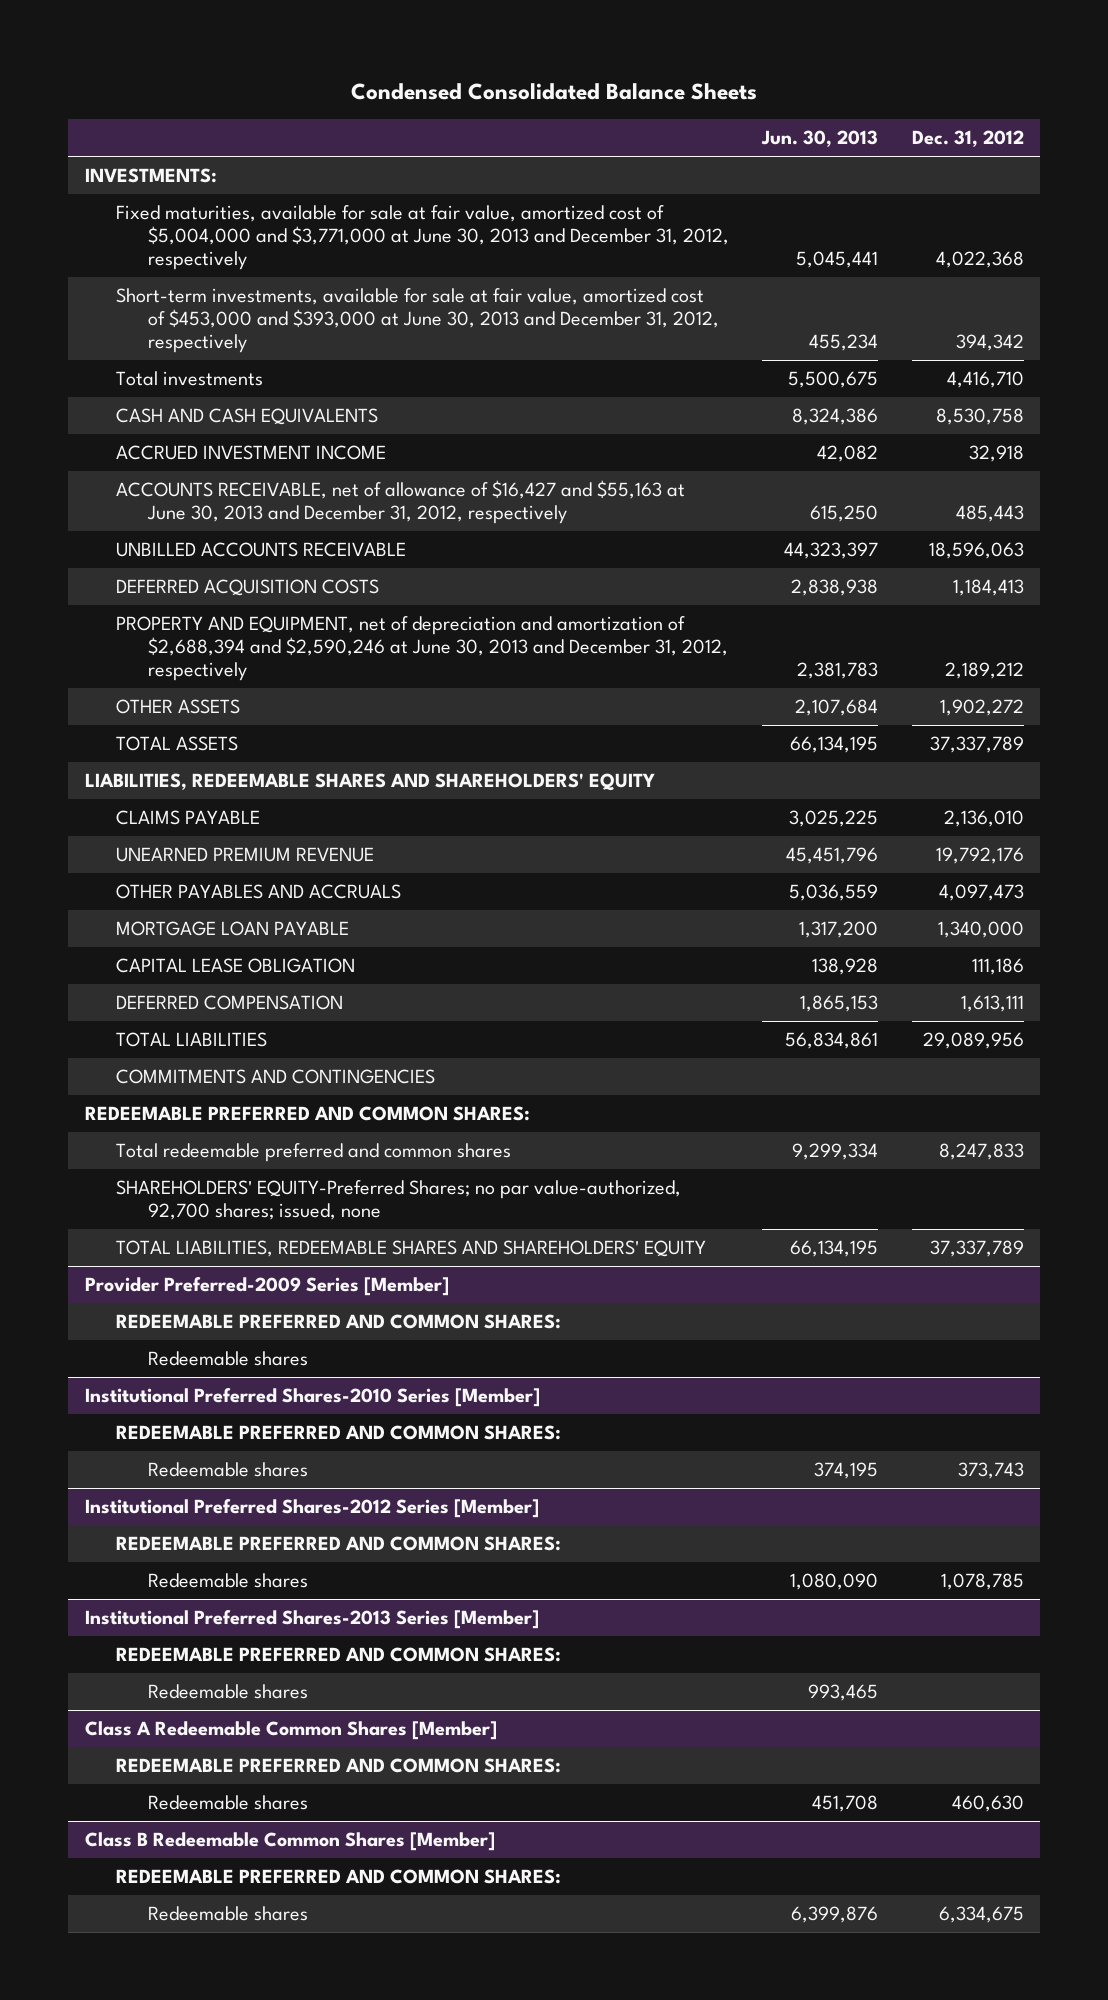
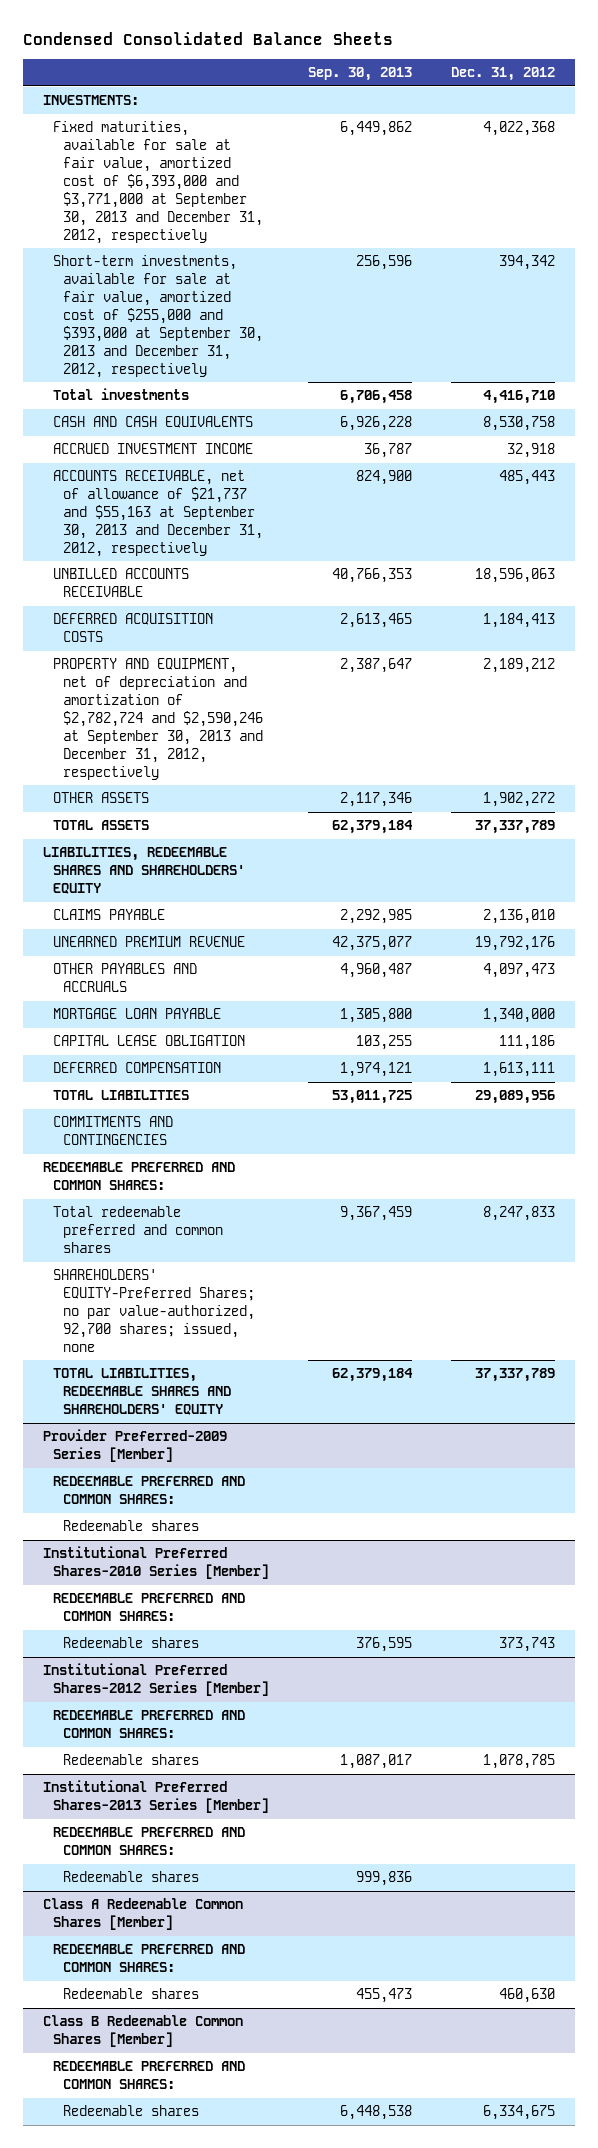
[761,130,879,148] Jun. 30, 2013 -> none
none -> [308,67,413,82] Sep. 30, 2013
[116,205,730,271] Fixed maturities, available for sale at fair value, amortized cost of $5,004,000 and $3,771,000 at June 30, 2013 and December 31, 2012, respectively -> [52,121,263,244] Fixed maturities, available for sale at fair value, amortized cost of $6,393,000 and $3,771,000 at September 30, 2013 and December 31, 2012, respectively
[116,288,720,354] Short-term investments, available for sale at fair value, amortized cost of $453,000 and $393,000 at June 30, 2013 and December 31, 2012, respectively -> [52,255,263,378] Short-term investments, available for sale at fair value, amortized cost of $255,000 and $393,000 at September 30, 2013 and December 31, 2012, respectively
[116,480,686,525] ACCOUNTS RECEIVABLE, net of allowance of $16,427 and $55,163 at June 30, 2013 and December 31, 2012, respectively -> [52,470,263,557] ACCOUNTS RECEIVABLE, net of allowance of $21,737 and $55,163 at September 30, 2013 and December 31, 2012, respectively
[116,616,729,682] PROPERTY AND EQUIPMENT, net of depreciation and amortization of $2,688,394 and $2,590,246 at June 30, 2013 and December 31, 2012, respectively -> [52,658,263,780] PROPERTY AND EQUIPMENT, net of depreciation and amortization of $2,782,724 and $2,590,246 at September 30, 2013 and December 31, 2012, respectively

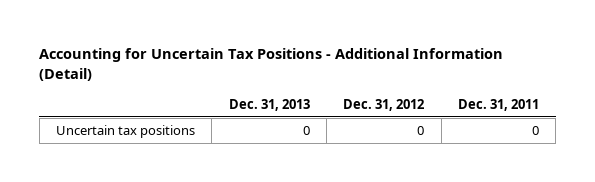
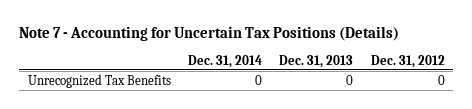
[39,48,504,81] Accounting for Uncertain Tax Positions - Additional Information (Detail) -> [18,26,399,42] Note 7 - Accounting for Uncertain Tax Positions (Details)
[457,98,539,111] Dec. 31, 2011 -> none
none -> [187,54,262,68] Dec. 31, 2014
[56,125,196,139] Uncertain tax positions -> [27,73,171,88] Unrecognized Tax Benefits

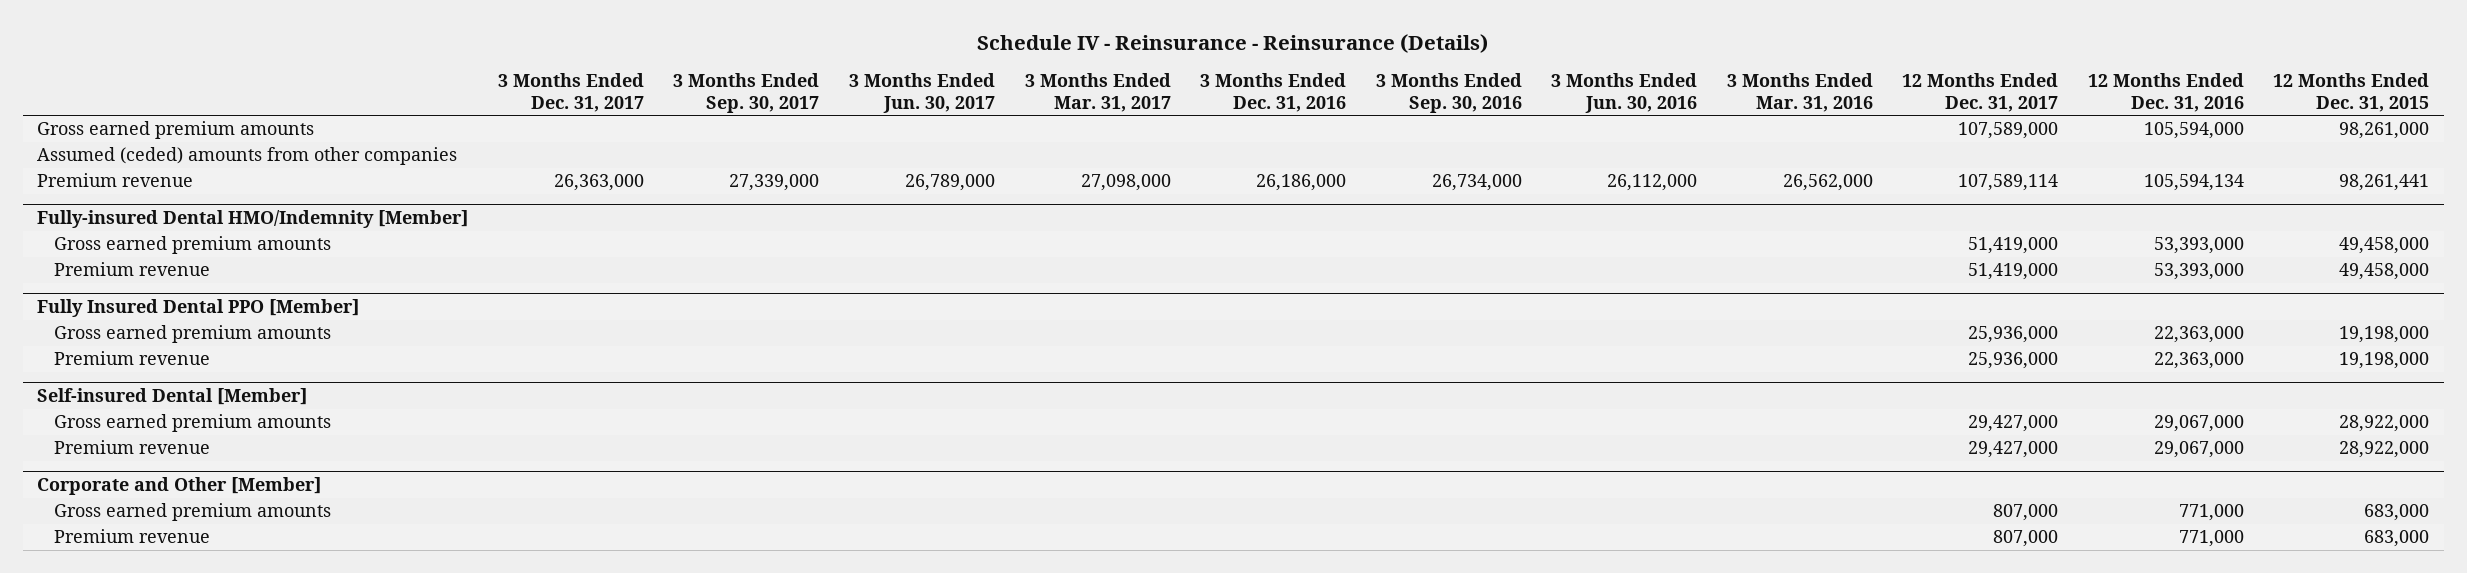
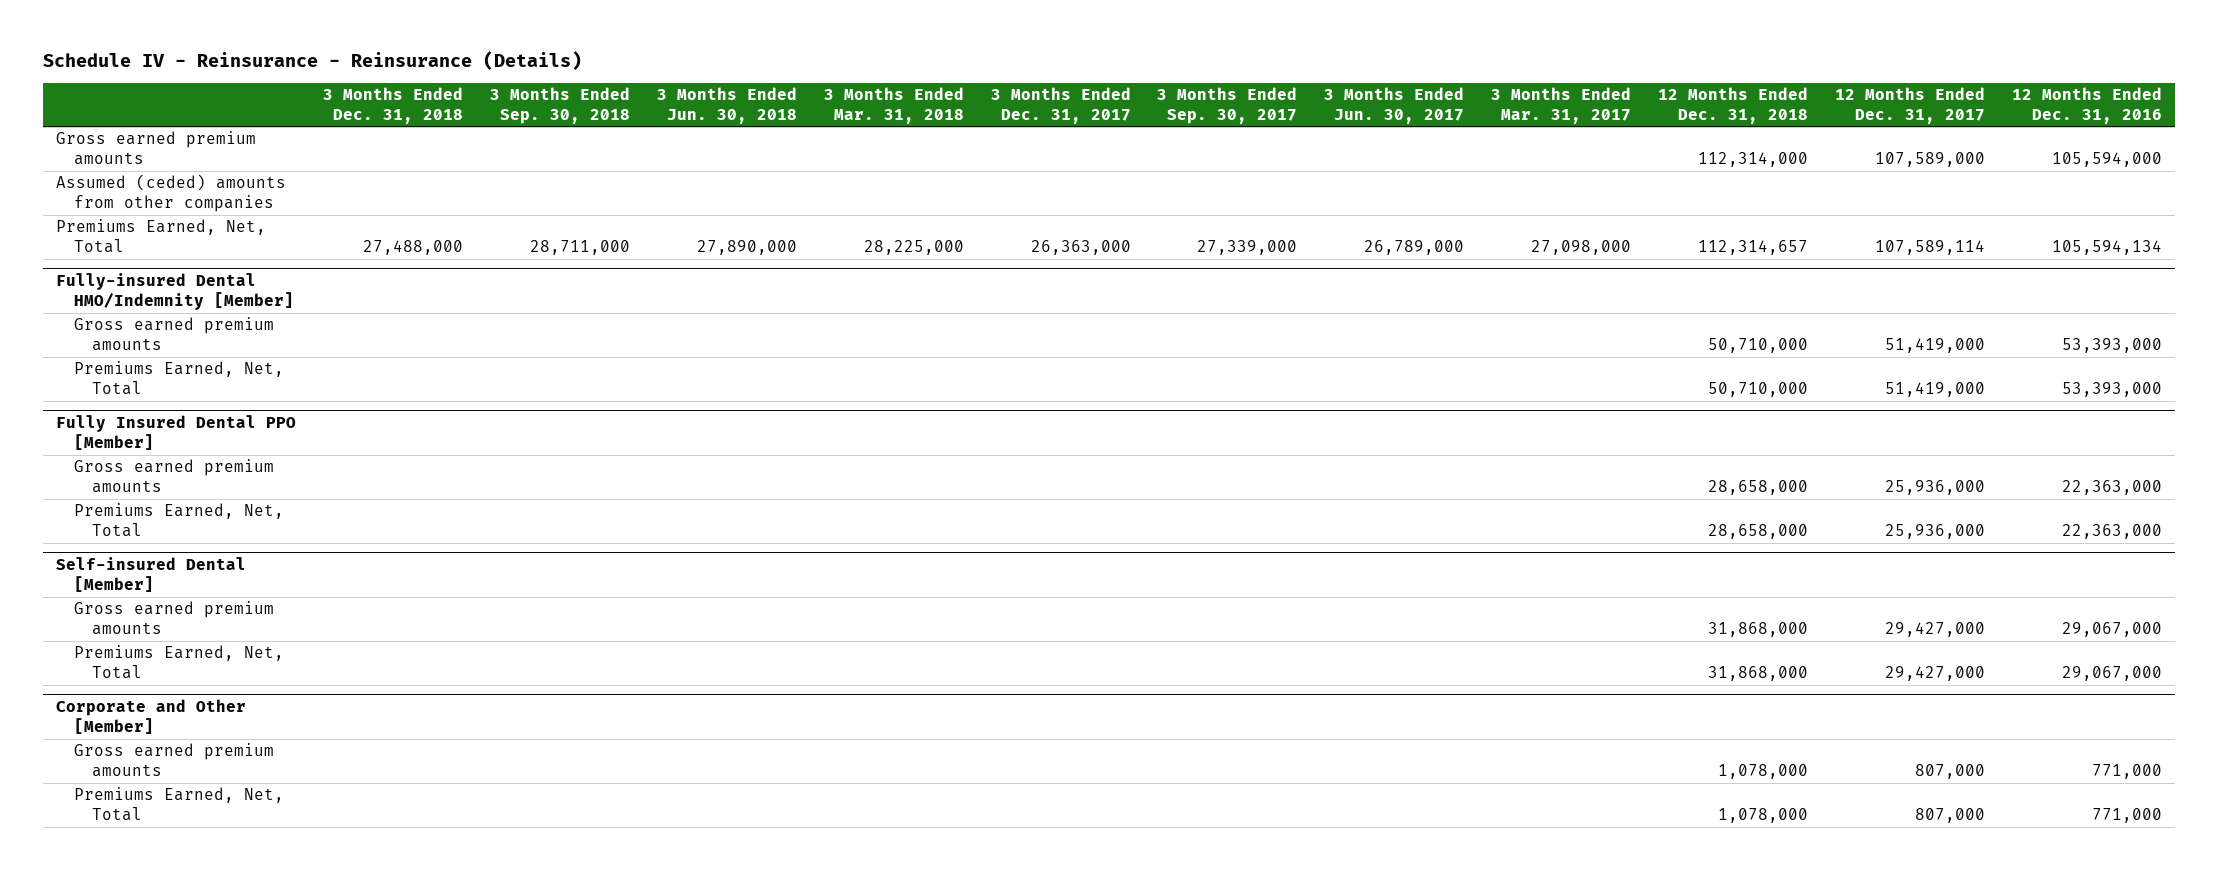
[1200,73,1347,112] 3 Months Ended Dec. 31, 2016 -> none
[1375,73,1522,113] 3 Months Ended Sep. 30, 2016 -> none
[1551,73,1698,113] 3 Months Ended Jun. 30, 2016 -> none
[1726,73,1873,112] 3 Months Ended Mar. 31, 2016 -> none
[2273,73,2430,112] 12 Months Ended Dec. 31, 2015 -> none
none -> [323,87,464,124] 3 Months Ended Dec. 31, 2018
none -> [489,87,630,124] 3 Months Ended Sep. 30, 2018
none -> [656,87,797,124] 3 Months Ended Jun. 30, 2018
none -> [823,87,964,124] 3 Months Ended Mar. 31, 2018
none -> [1658,87,1809,124] 12 Months Ended Dec. 31, 2018
[37,173,194,188] Premium revenue -> [56,219,267,254] Premiums Earned, Net, Total
[53,262,210,277] Premium revenue -> [73,361,284,396] Premiums Earned, Net, Total
[53,351,210,366] Premium revenue -> [73,503,284,538] Premiums Earned, Net, Total
[53,440,210,455] Premium revenue -> [73,645,284,680] Premiums Earned, Net, Total
[53,529,210,544] Premium revenue -> [73,787,284,822] Premiums Earned, Net, Total

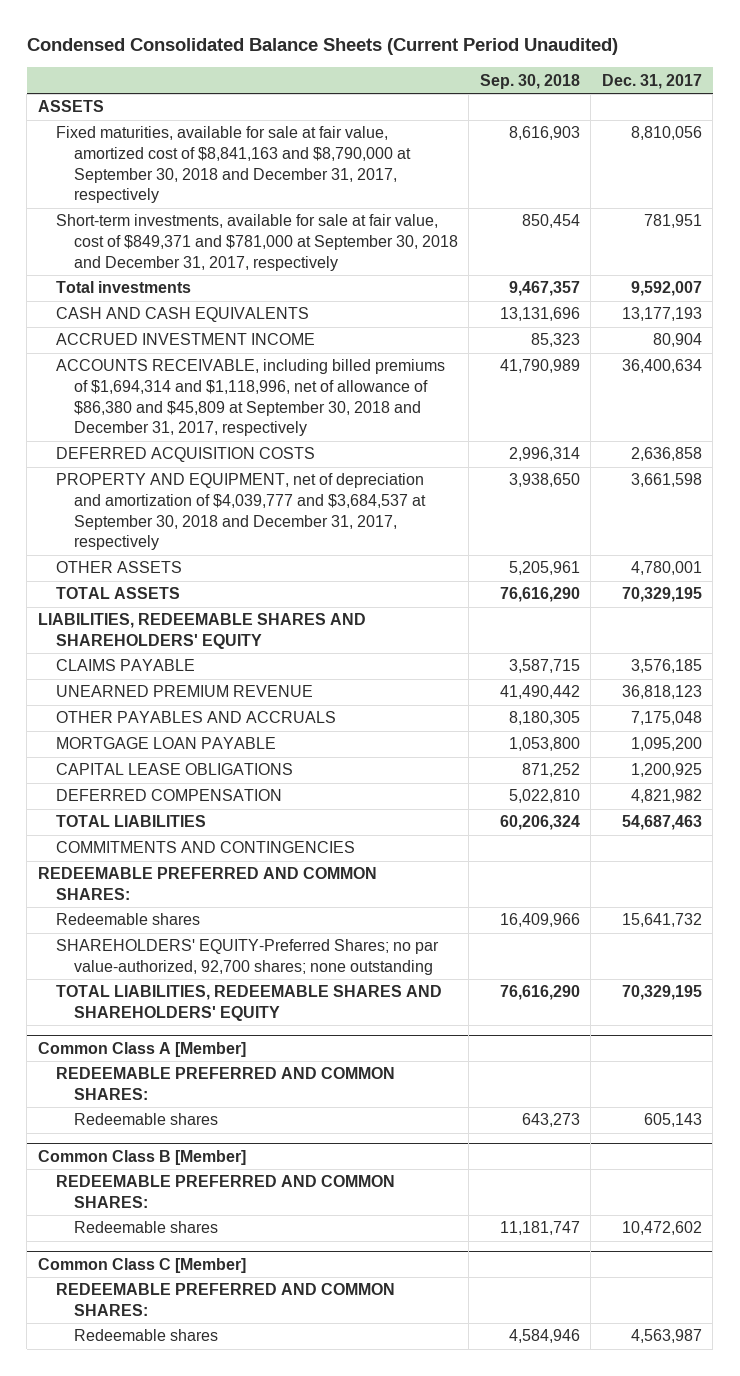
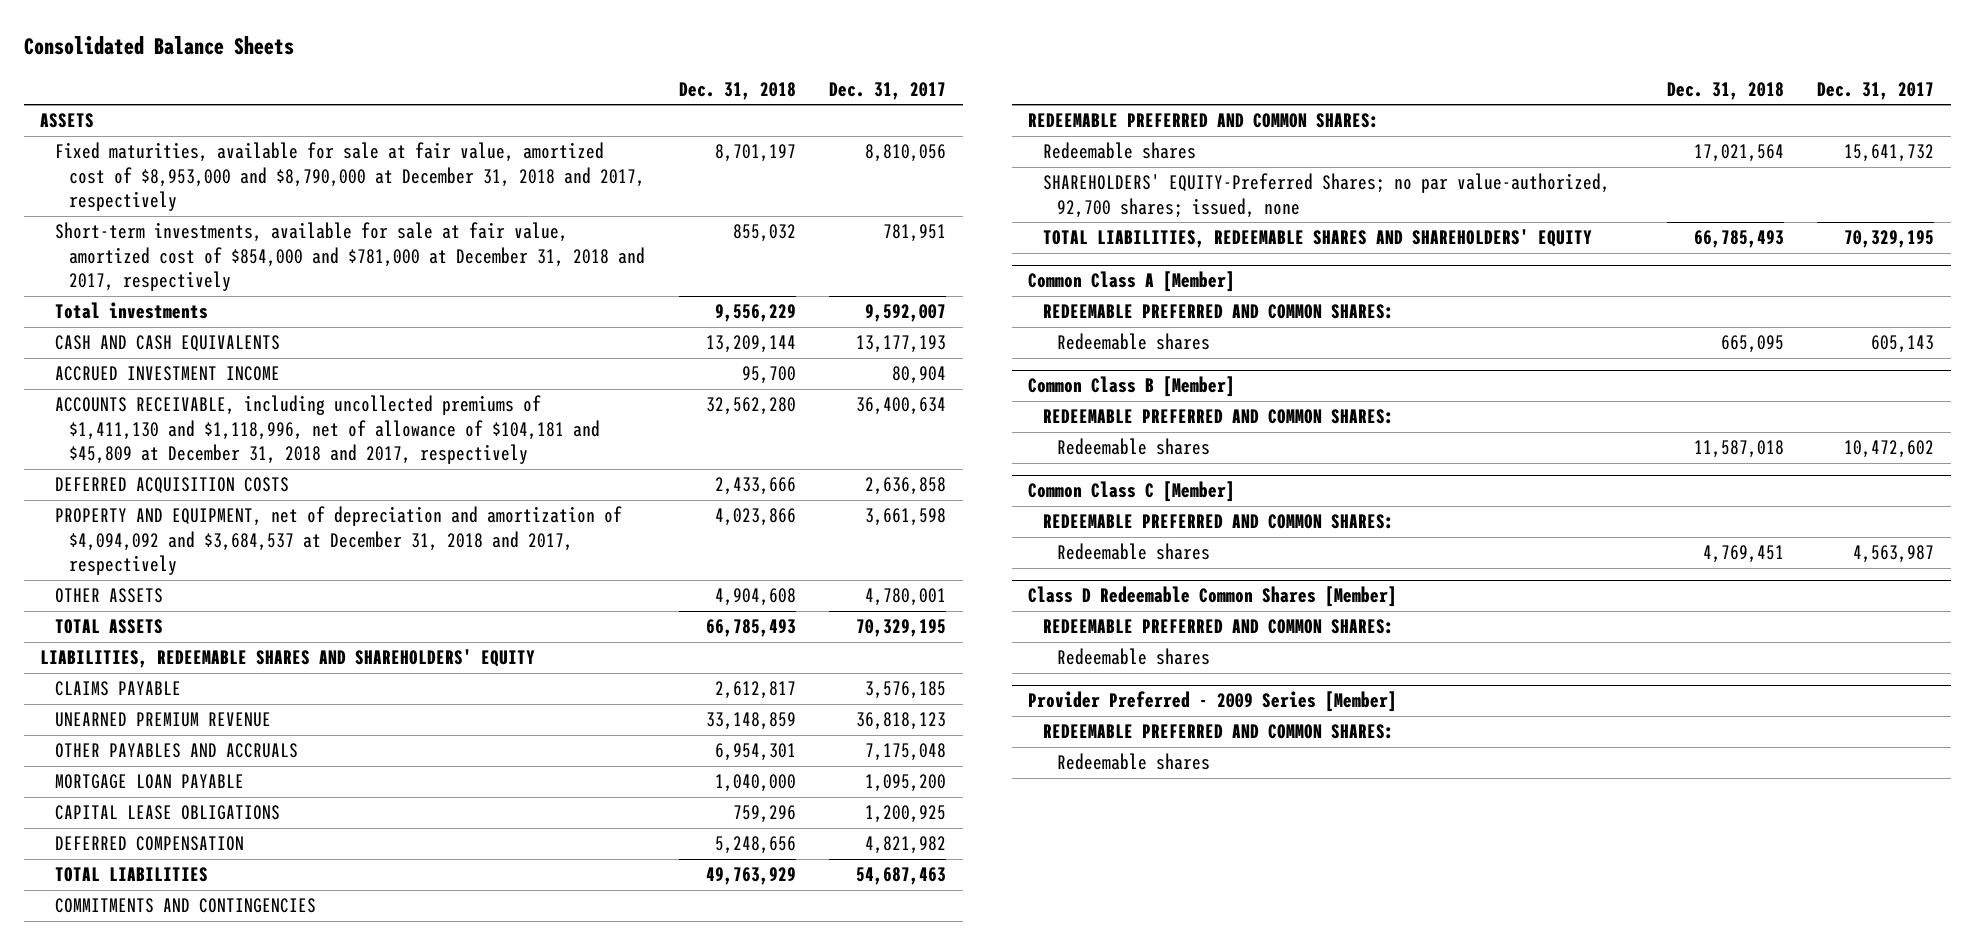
[26,38,618,56] Condensed Consolidated Balance Sheets (Current Period Unaudited) -> [23,35,294,55] Consolidated Balance Sheets
[479,73,580,89] Sep. 30, 2018 -> none
none -> [678,81,796,100] Dec. 31, 2018
[55,126,411,204] Fixed maturities, available for sale at fair value, amortized cost of $8,841,163 and $8,790,000 at September 30, 2018 and December 31, 2017, respectively -> [54,142,646,212] Fixed maturities, available for sale at fair value, amortized cost of $8,953,000 and $8,790,000 at December 31, 2018 and 2017, respectively
[55,214,458,271] Short-term investments, available for sale at fair value, cost of $849,371 and $781,000 at September 30, 2018 and December 31, 2017, respectively -> [54,222,646,292] Short-term investments, available for sale at fair value, amortized cost of $854,000 and $781,000 at December 31, 2018 and 2017, respectively
[55,359,445,437] ACCOUNTS RECEIVABLE, including billed premiums of $1,694,314 and $1,118,996, net of allowance of $86,380 and $45,809 at September 30, 2018 and December 31, 2017, respectively -> [54,395,601,465] ACCOUNTS RECEIVABLE, including uncollected premiums of $1,411,130 and $1,118,996, net of allowance of $104,181 and $45,809 at December 31, 2018 and 2017, respectively
[55,473,426,551] PROPERTY AND EQUIPMENT, net of depreciation and amortization of $4,039,777 and $3,684,537 at September 30, 2018 and December 31, 2017, respectively -> [54,506,622,576] PROPERTY AND EQUIPMENT, net of depreciation and amortization of $4,094,092 and $3,684,537 at December 31, 2018 and 2017, respectively
[55,939,439,975] SHAREHOLDERS' EQUITY-Preferred Shares; no par value-authorized, 92,700 shares; none outstanding -> [1042,173,1610,218] SHAREHOLDERS' EQUITY-Preferred Shares; no par value-authorized, 92,700 shares; issued, none
none -> [1028,586,1398,608] Class D Redeemable Common Shares [Member]
none -> [1042,619,1394,635] REDEEMABLE PREFERRED AND COMMON SHARES:
none -> [1057,648,1211,666] Redeemable shares
none -> [1028,691,1398,713] Provider Preferred - 2009 Series [Member]
none -> [1042,724,1394,740] REDEEMABLE PREFERRED AND COMMON SHARES:
none -> [1057,753,1211,771] Redeemable shares

